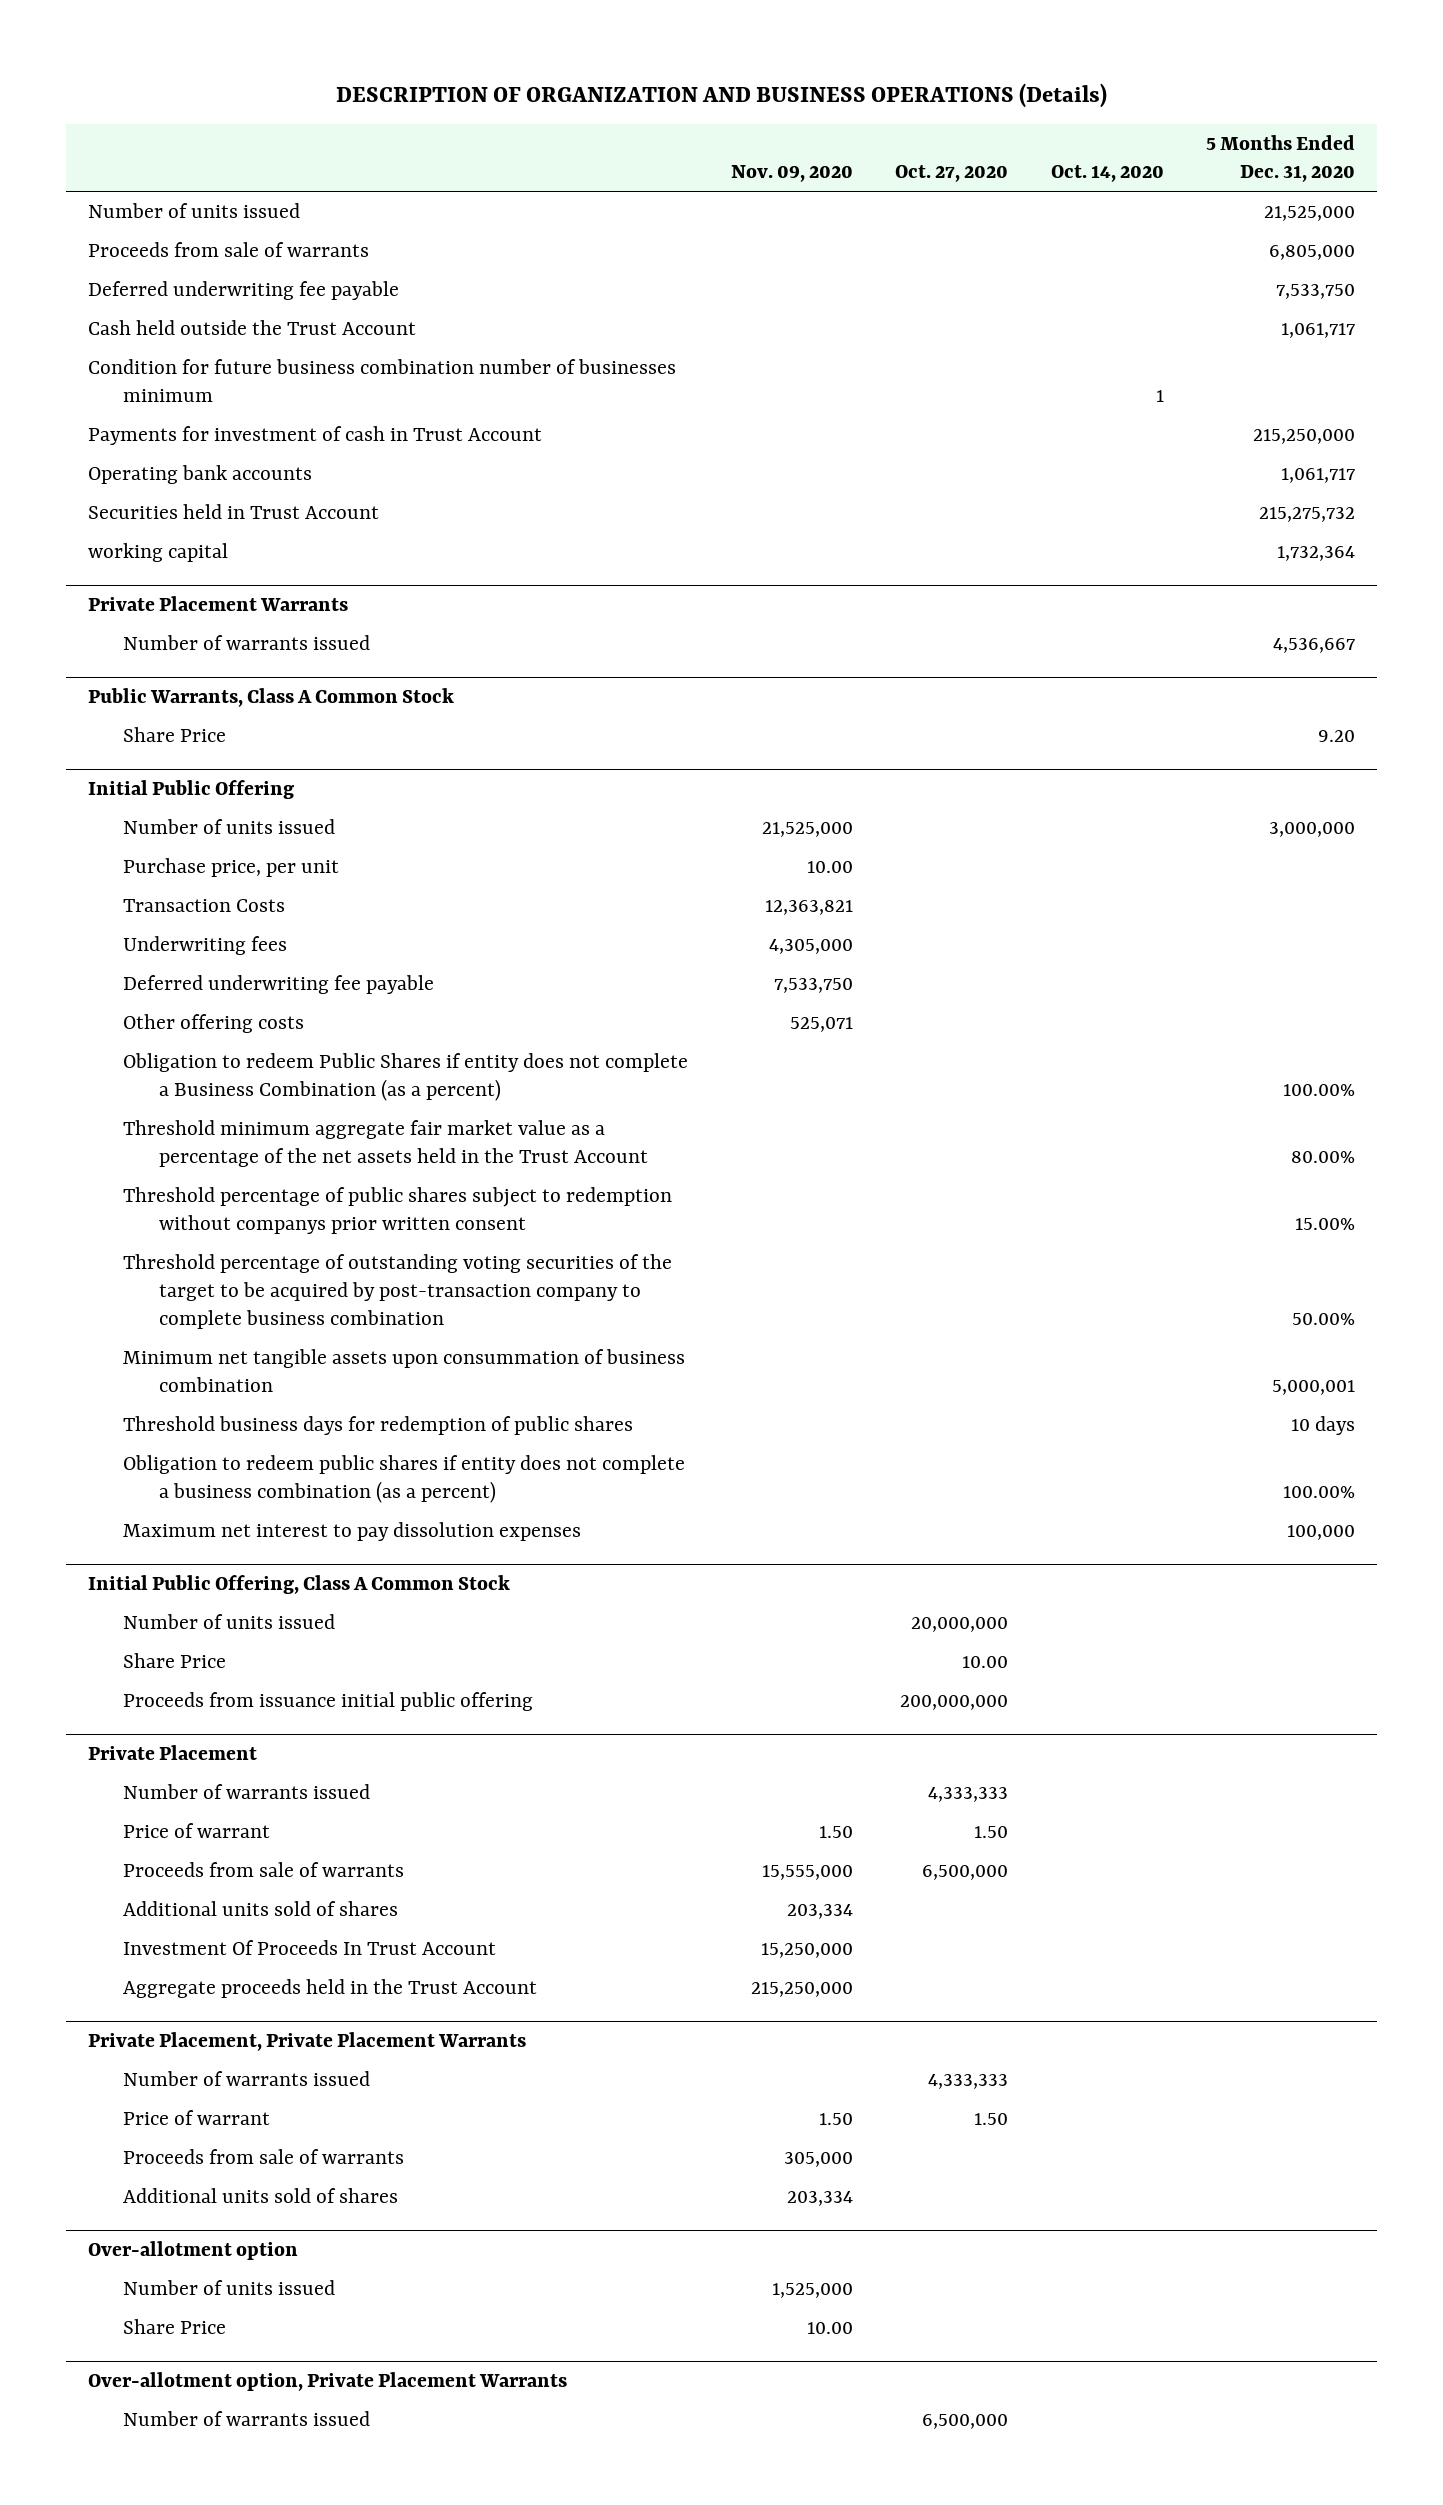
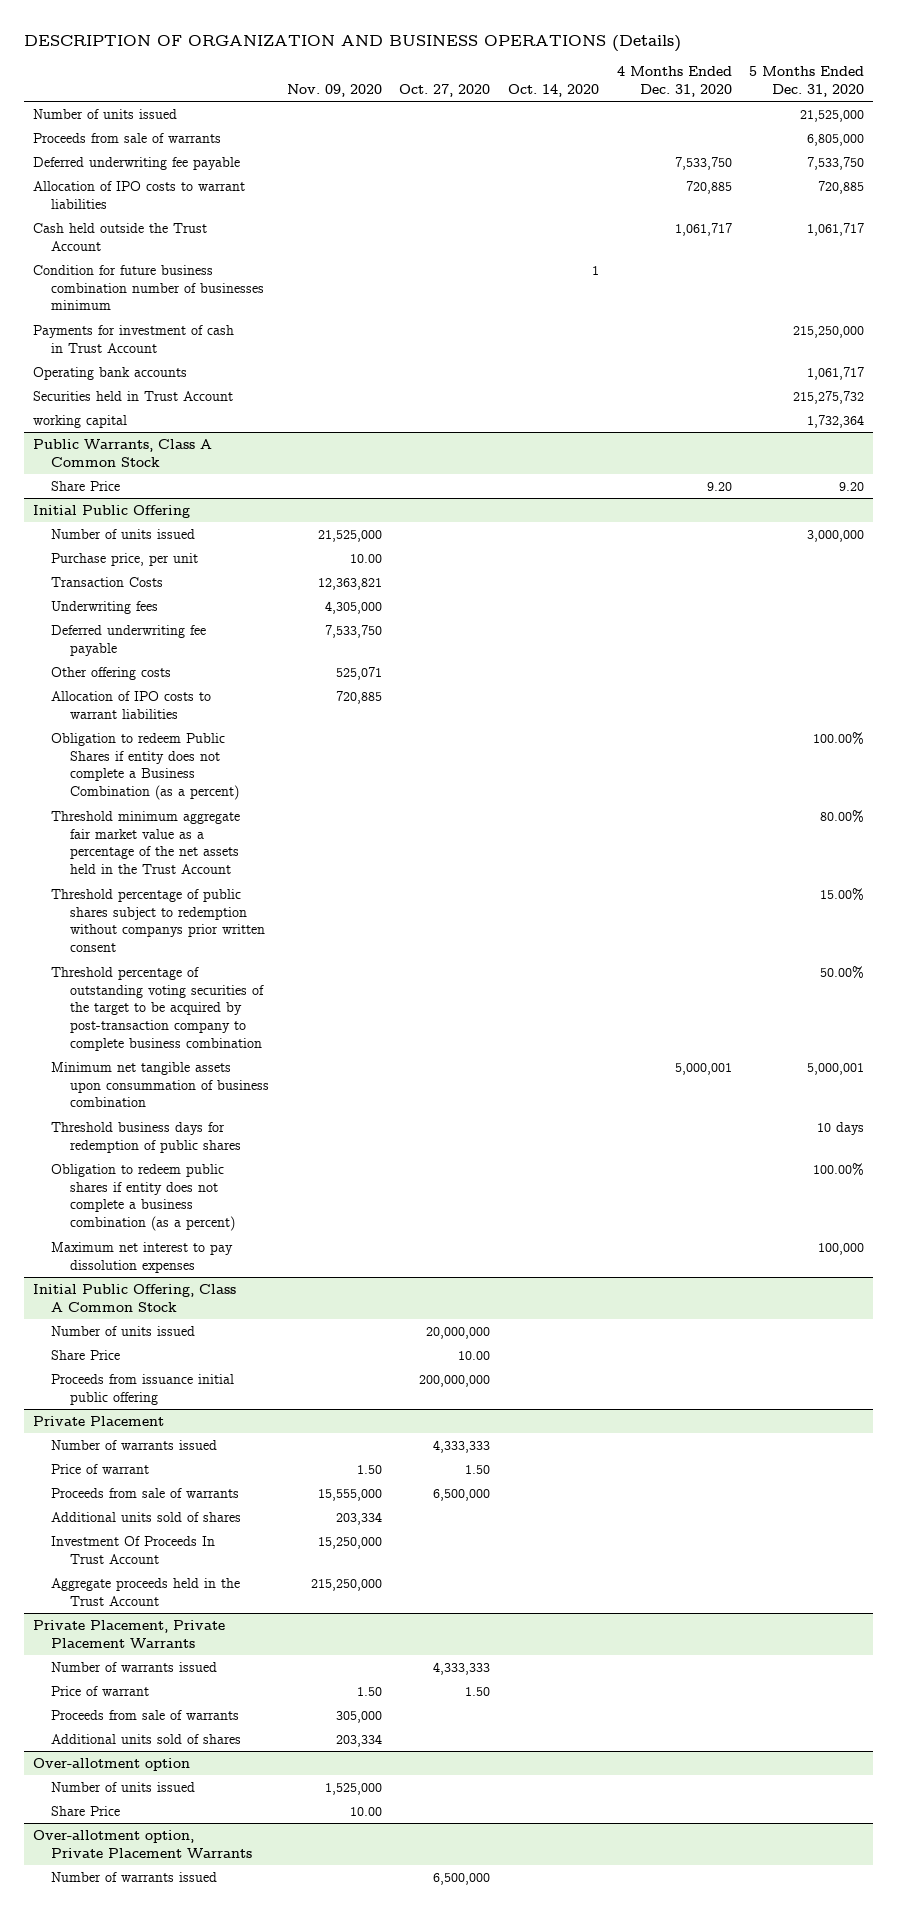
none -> [616,66,732,98] 4 Months Ended Dec. 31, 2020
none -> [33,180,246,209] Allocation of IPO costs to warrant liabilities
[87,595,348,611] Private Placement Warrants -> none
[123,634,371,650] Number of warrants issued -> none
none -> [51,690,212,719] Allocation of IPO costs to warrant liabilities

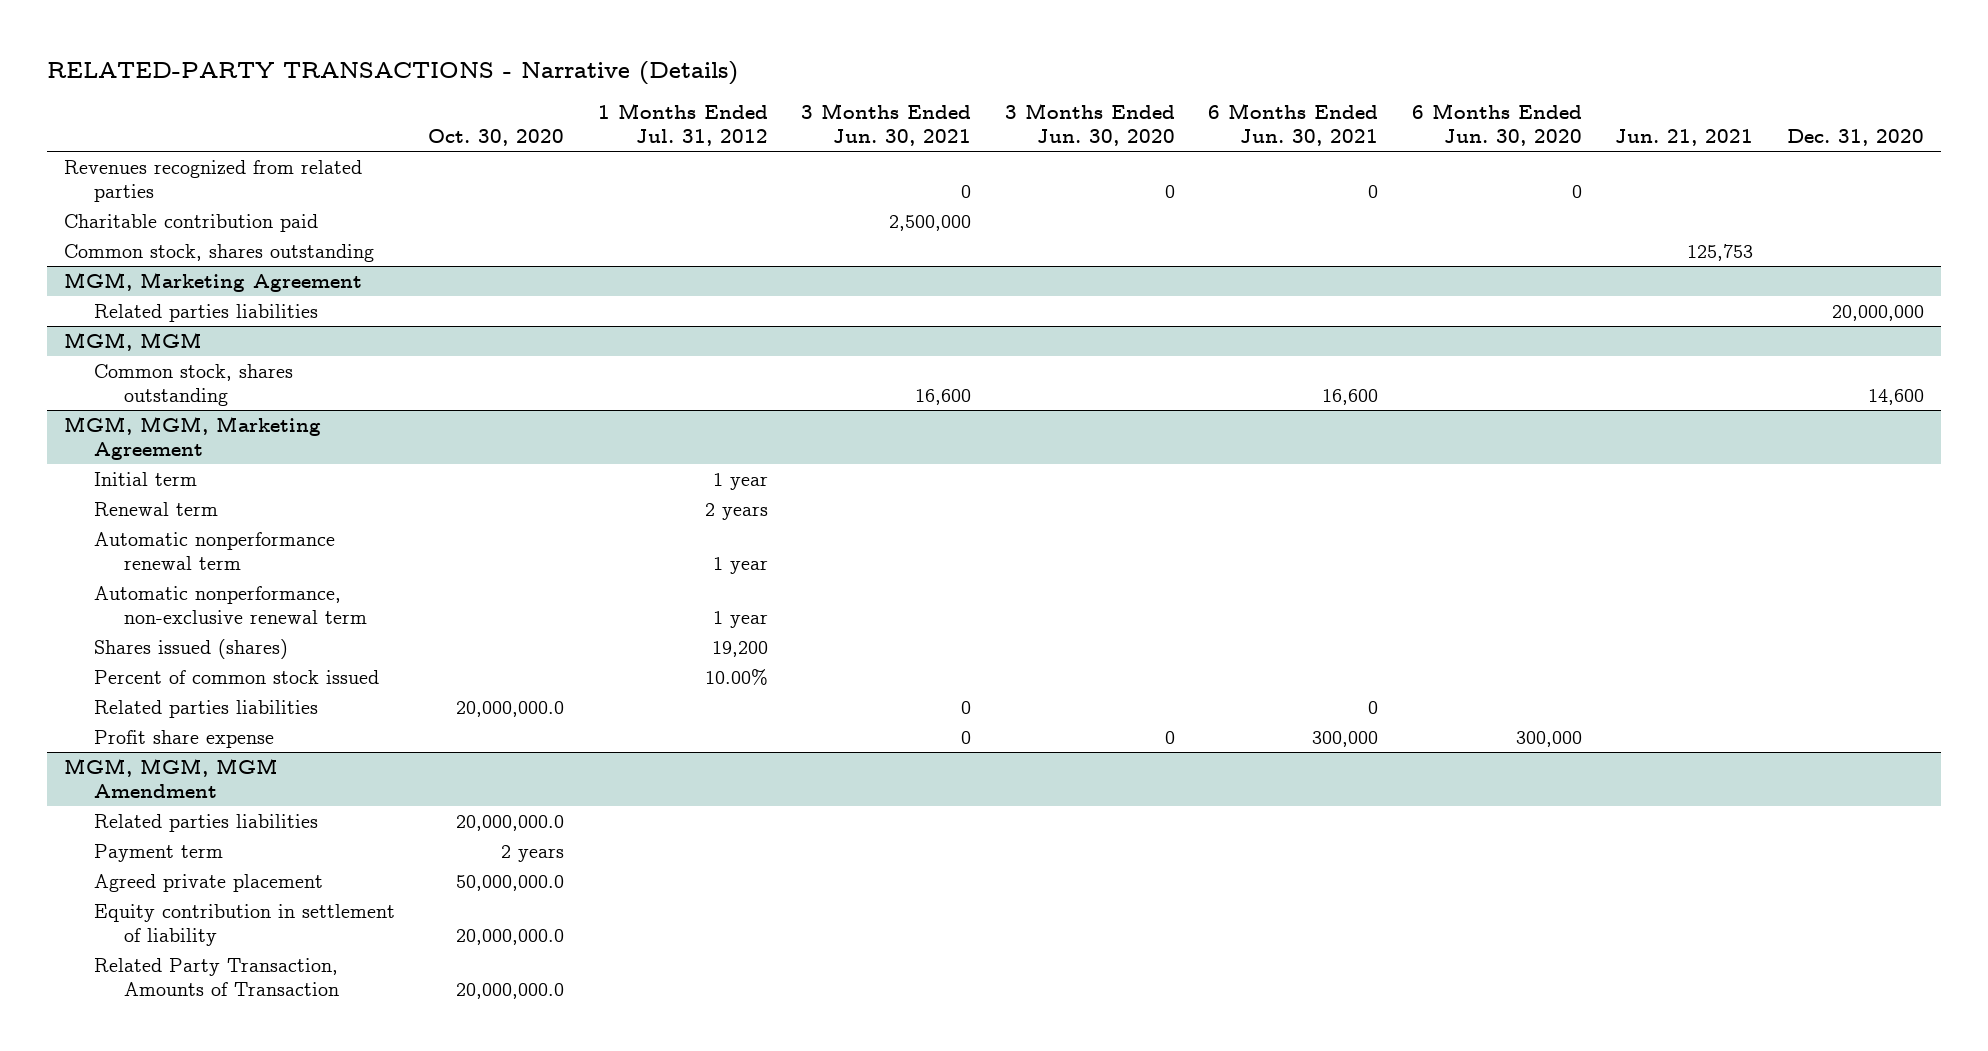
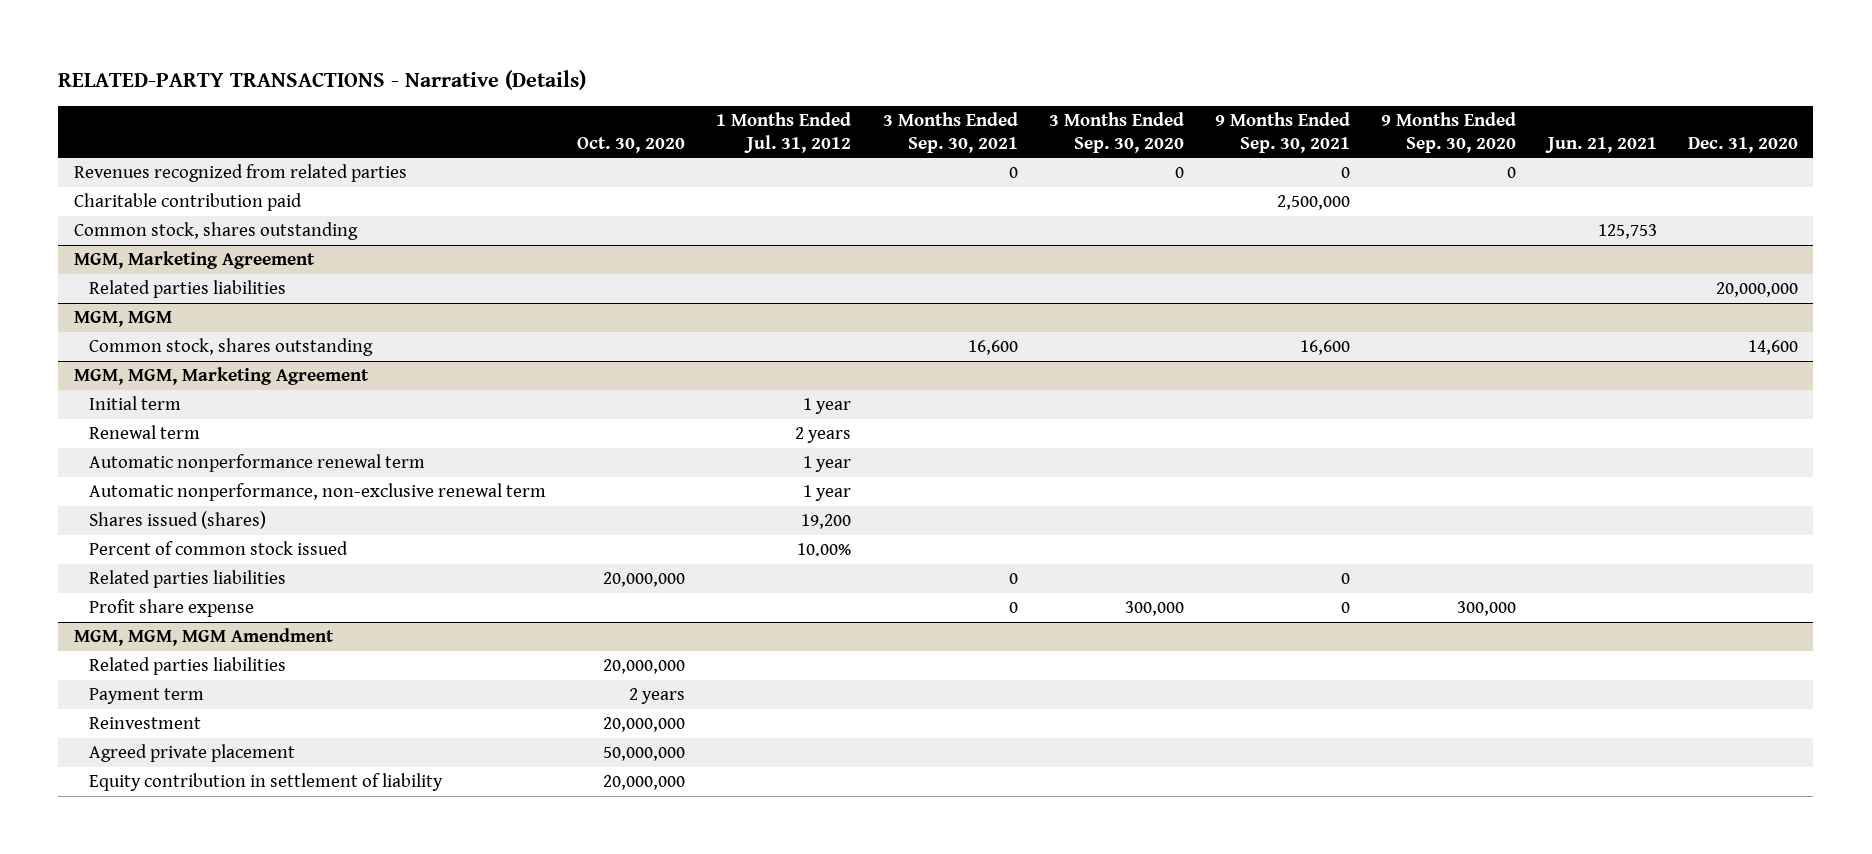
[801,103,972,147] 3 Months Ended Jun. 30, 2021 -> none
[1004,103,1175,147] 3 Months Ended Jun. 30, 2020 -> none
[1208,103,1379,147] 6 Months Ended Jun. 30, 2021 -> none
[1411,103,1582,147] 6 Months Ended Jun. 30, 2020 -> none
none -> [882,112,1018,153] 3 Months Ended Sep. 30, 2021
none -> [1048,112,1184,153] 3 Months Ended Sep. 30, 2020
none -> [1215,112,1351,153] 9 Months Ended Sep. 30, 2021
none -> [1381,112,1517,153] 9 Months Ended Sep. 30, 2020
[456,700,565,717] 20,000,000.0 -> [603,572,686,588] 20,000,000
[456,814,565,831] 20,000,000.0 -> [603,659,686,675] 20,000,000
[93,957,340,996] Related Party Transaction, Amounts of Transaction -> none
none -> [88,717,201,730] Reinvestment
[456,874,565,891] 50,000,000.0 -> [603,747,686,762] 50,000,000
[456,928,565,945] 20,000,000.0 -> [603,775,686,791] 20,000,000

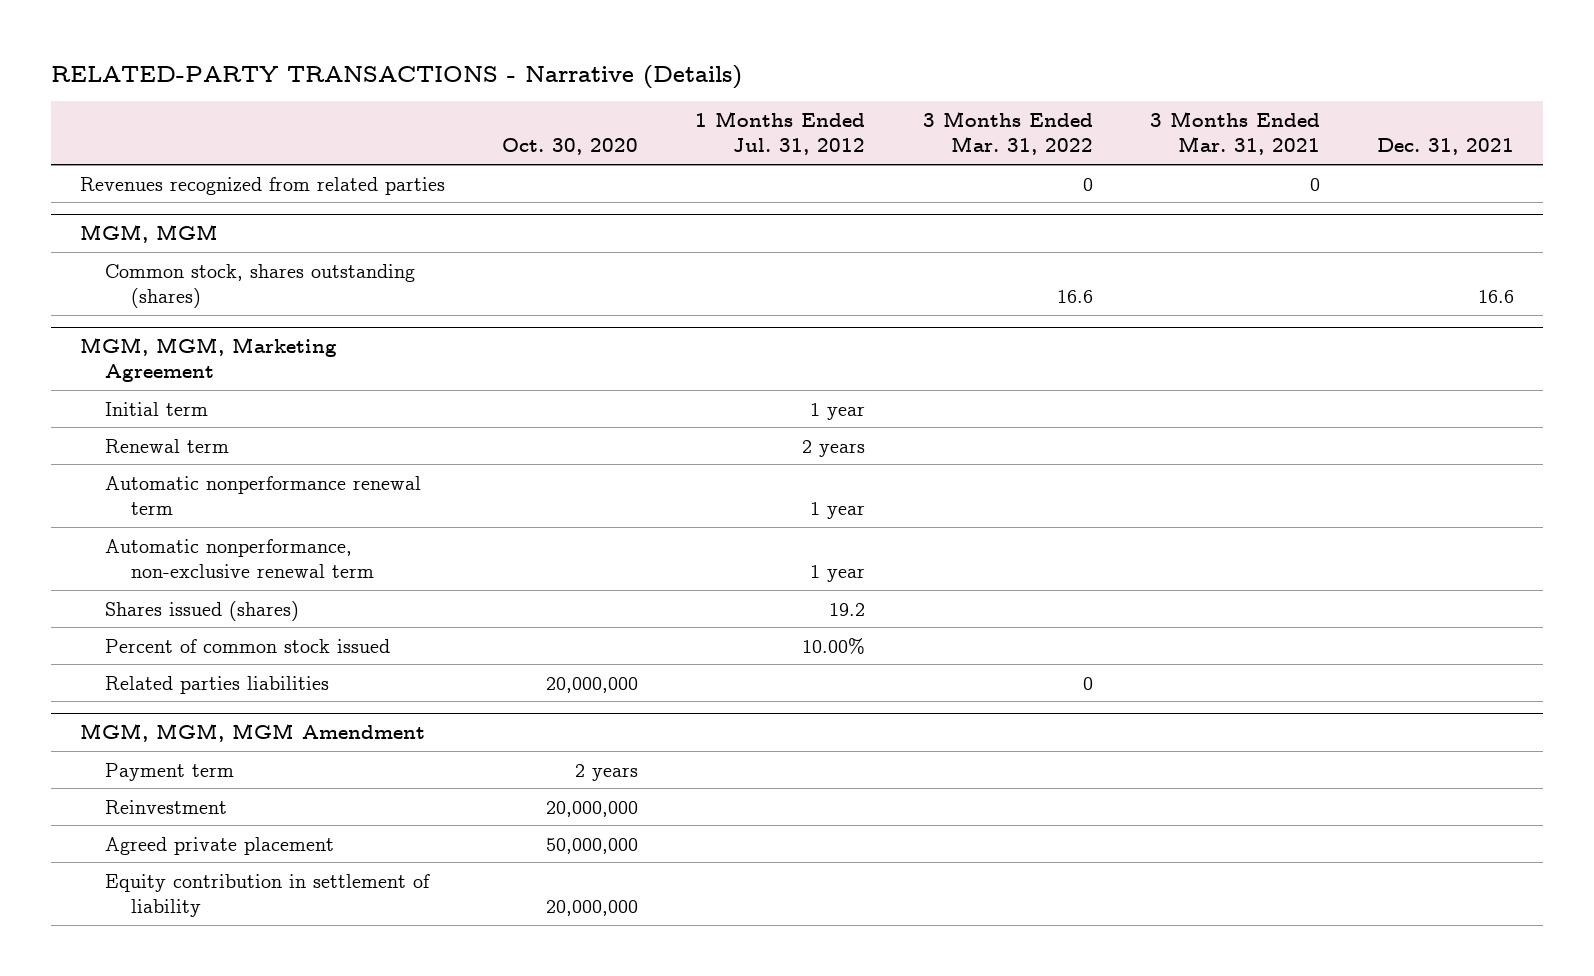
[882,112,1018,153] 3 Months Ended Sep. 30, 2021 -> none
[1048,112,1184,153] 3 Months Ended Sep. 30, 2020 -> none
[1215,112,1351,153] 9 Months Ended Sep. 30, 2021 -> none
[1381,112,1517,153] 9 Months Ended Sep. 30, 2020 -> none
[1544,136,1657,153] Jun. 21, 2021 -> none
[1687,136,1798,153] Dec. 31, 2020 -> none
none -> [922,110,1093,156] 3 Months Ended Mar. 31, 2022
none -> [1149,110,1320,156] 3 Months Ended Mar. 31, 2021
none -> [1377,138,1515,156] Dec. 31, 2021
[74,193,303,212] Charitable contribution paid -> none
[74,222,359,241] Common stock, shares outstanding -> none
[74,251,316,270] MGM, Marketing Agreement -> none
[88,280,286,299] Related parties liabilities -> none
[88,338,373,357] Common stock, shares outstanding -> [105,263,416,308] Common stock, shares outstanding (shares)
[801,514,852,530] 19,200 -> [829,602,866,616] 19.2
[88,599,254,618] Profit share expense -> none
[88,657,286,676] Related parties liabilities -> none

